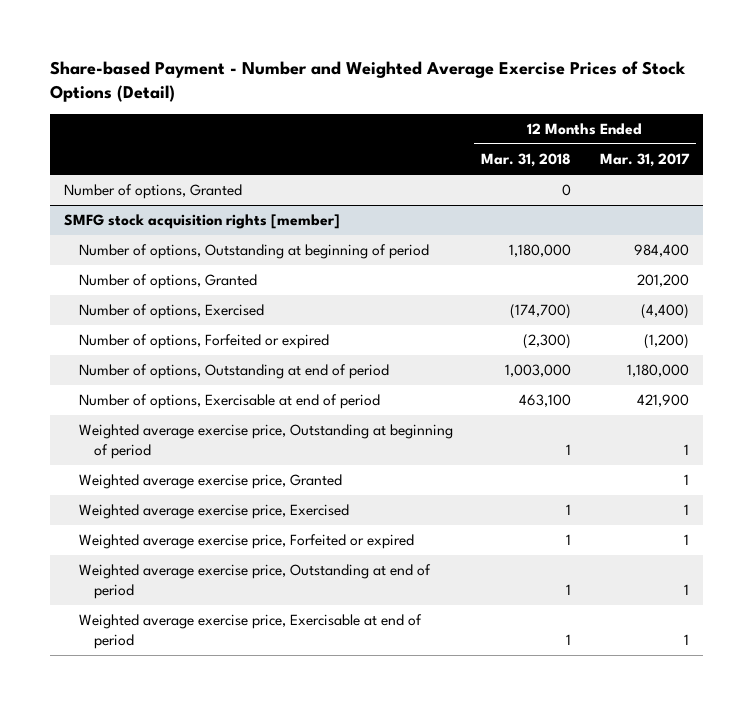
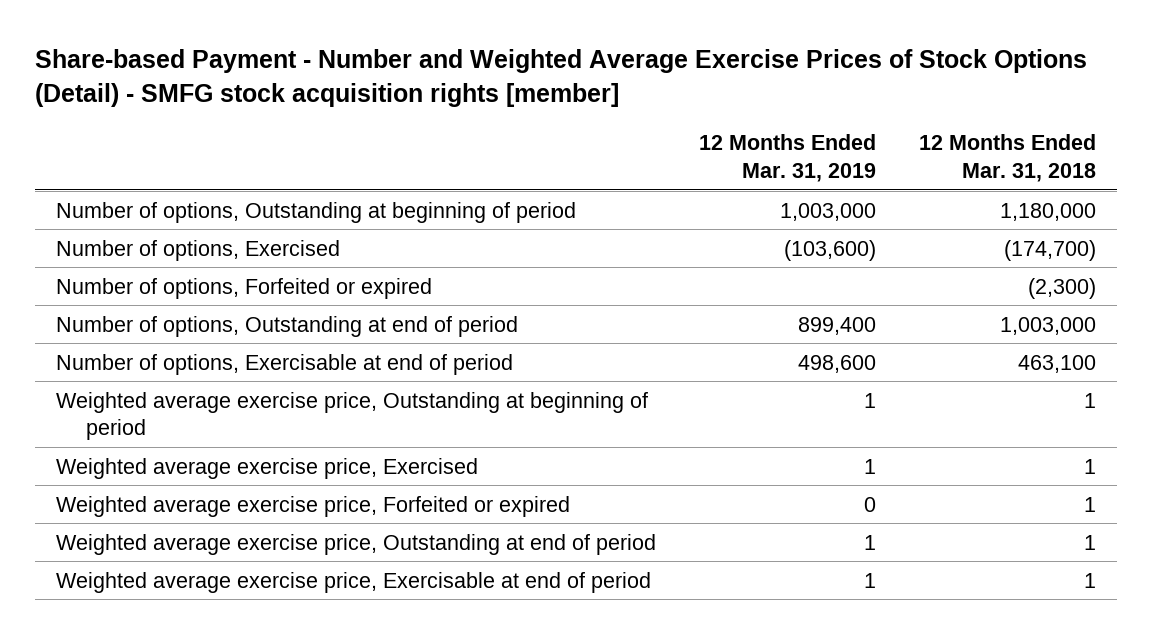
[49,60,686,102] Share-based Payment - Number and Weighted Average Exercise Prices of Stock Options (Detail) -> [34,49,1087,107] Share-based Payment - Number and Weighted Average Exercise Prices of Stock Options (Detail) - SMFG stock acquisition rights [member]
[599,153,690,168] Mar. 31, 2017 -> none
none -> [699,134,877,182] 12 Months Ended Mar. 31, 2019
[63,184,242,200] Number of options, Granted -> none
[63,214,340,230] SMFG stock acquisition rights [member] -> none
[79,274,258,290] Number of options, Granted -> none
[79,474,343,490] Weighted average exercise price, Granted -> none

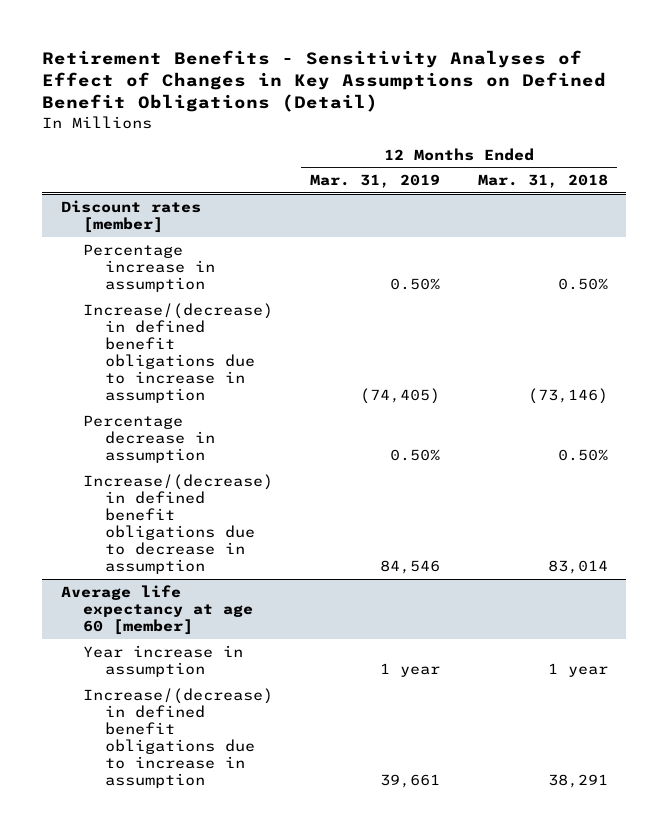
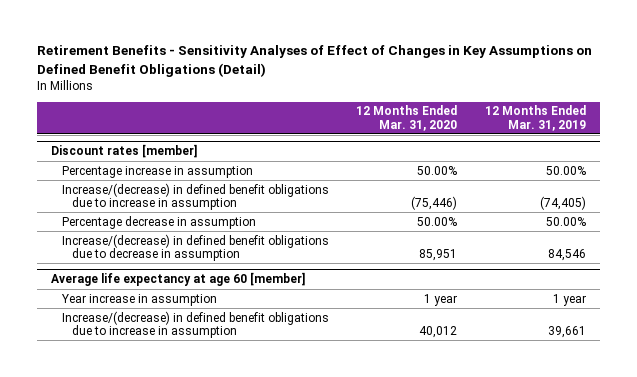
[477,174,608,189] Mar. 31, 2018 -> none
none -> [356,105,458,131] 12 Months Ended Mar. 31, 2020
[390,277,441,290] 0.50% -> [546,165,587,175] 50.00%
[390,448,441,461] 0.50% -> [546,216,587,226] 50.00%

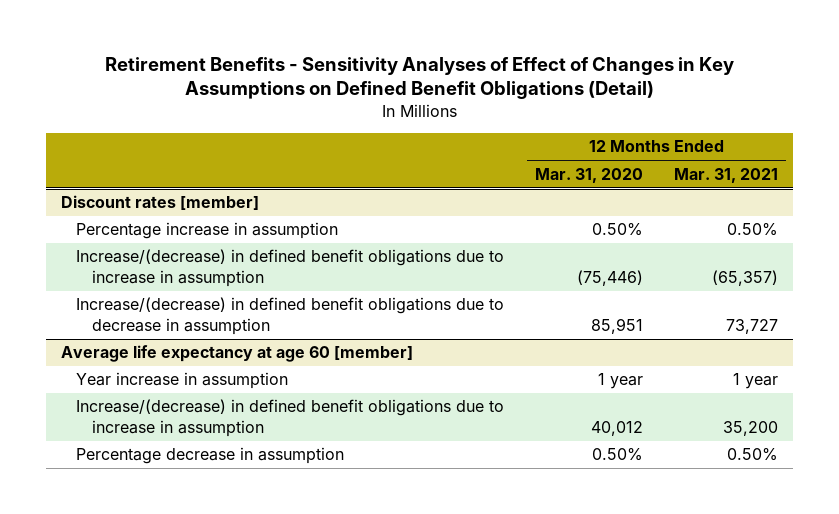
[485,105,587,131] 12 Months Ended Mar. 31, 2019 -> none
none -> [673,167,778,183] Mar. 31, 2021
[417,165,458,175] 50.00% -> [592,223,644,237] 0.50%
[61,215,256,229] Percentage decrease in assumption -> none
none -> [76,447,345,465] Percentage decrease in assumption

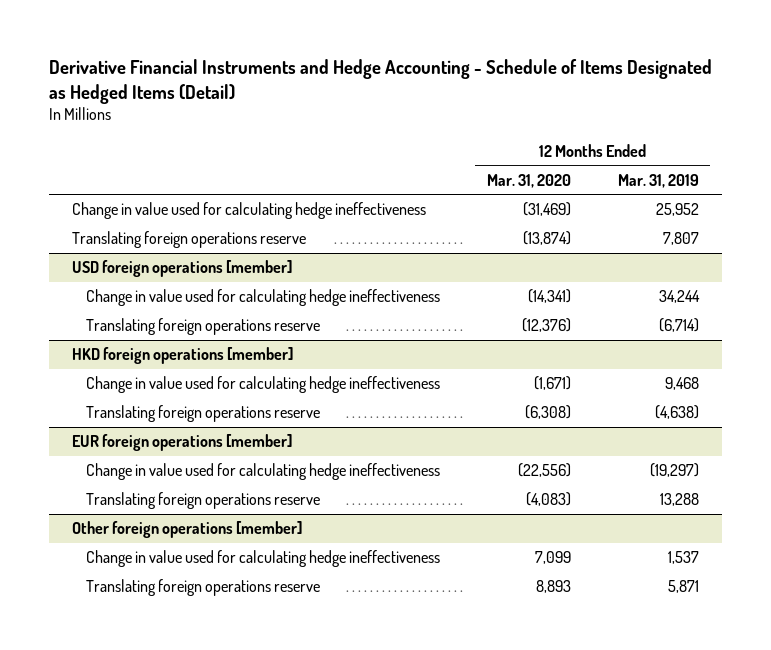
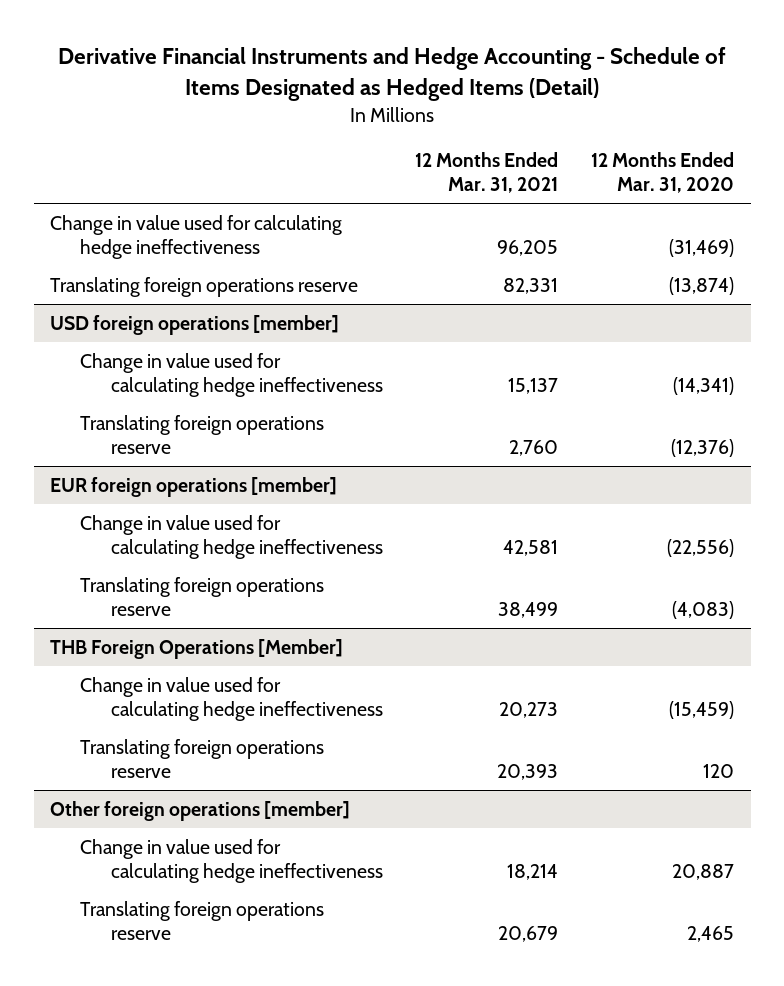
[617,173,699,188] Mar. 31, 2019 -> none
none -> [415,151,559,194] 12 Months Ended Mar. 31, 2021
[72,347,294,365] HKD foreign operations [member] -> none
[85,376,440,394] Change in value used for calculating hedge ineffectiveness -> none
[85,405,320,423] Translating foreign operations reserve -> none
none -> [50,638,344,659] THB Foreign Operations [Member]
none -> [80,676,383,722] Change in value used for calculating hedge ineffectiveness
none -> [80,738,325,779] Translating foreign operations reserve
[534,551,571,565] 7,099 -> [672,864,735,881] 20,887
[535,580,571,594] 8,893 -> [687,926,735,943] 2,465

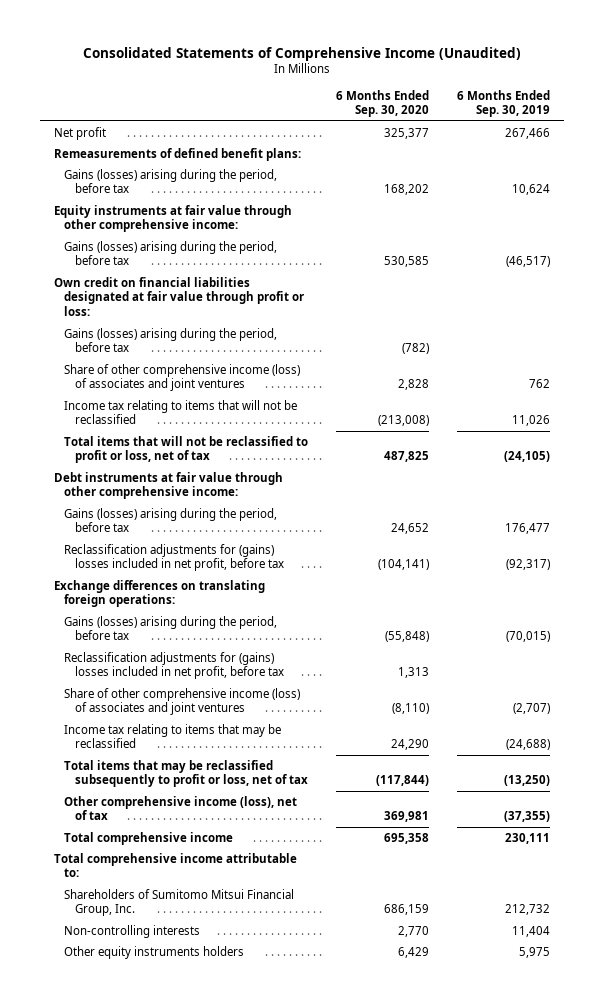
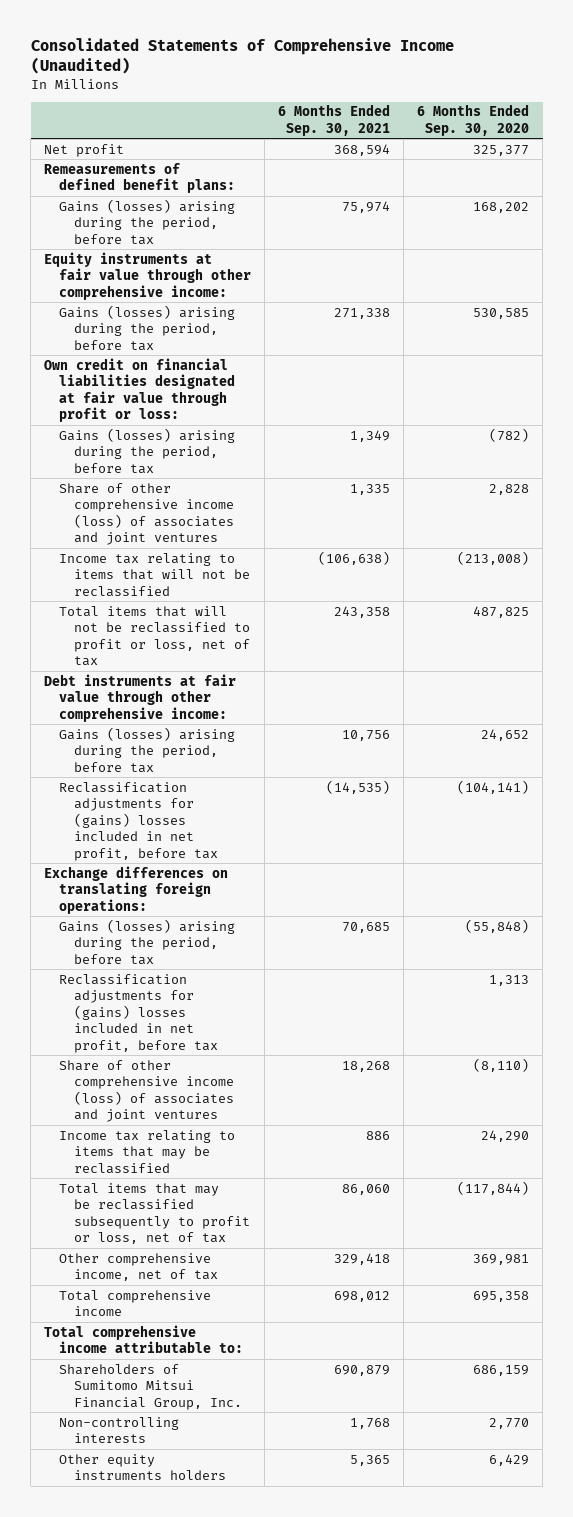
[457,89,551,118] 6 Months Ended Sep. 30, 2019 -> none
none -> [278,104,391,136] 6 Months Ended Sep. 30, 2021
[64,795,298,821] Other comprehensive income (loss), net of tax -> [59,1252,219,1282] Other comprehensive income, net of tax

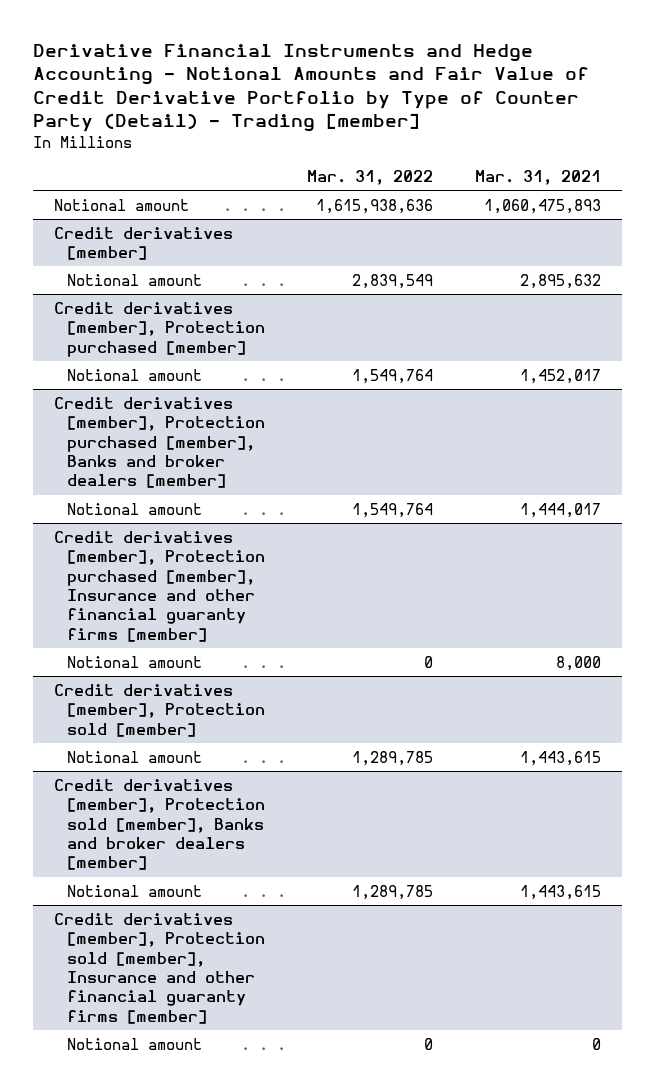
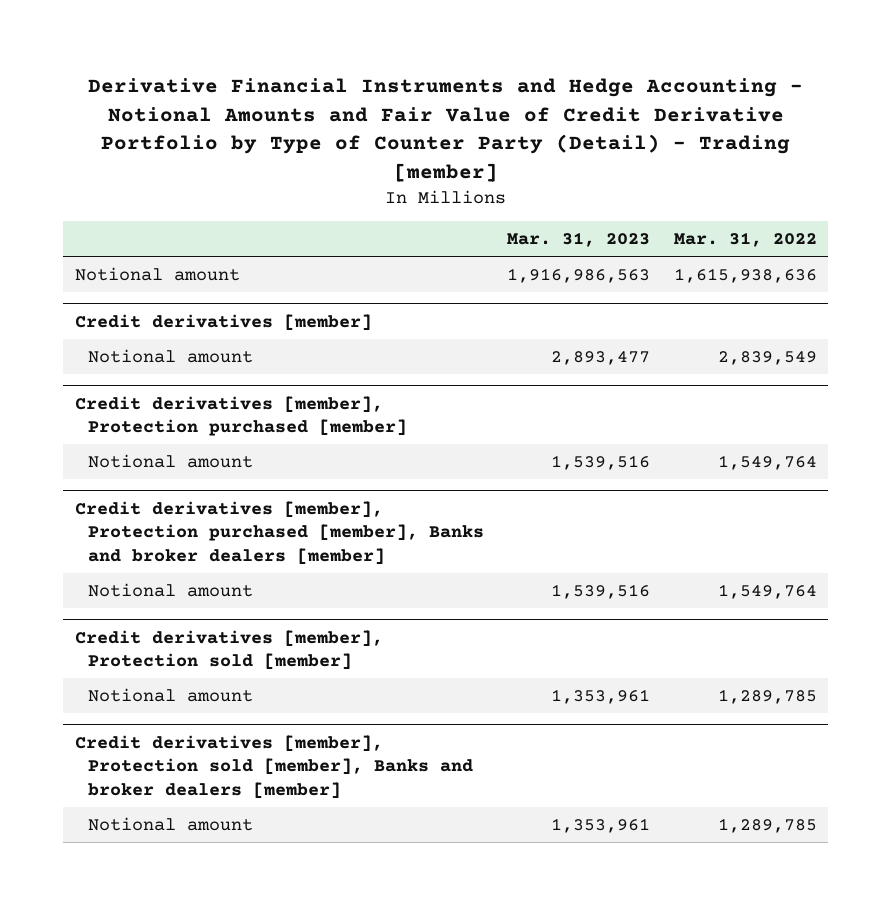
[474,170,601,186] Mar. 31, 2021 -> none
none -> [507,232,651,248] Mar. 31, 2023
[54,530,266,642] Credit derivatives [member], Protection purchased [member], Insurance and other financial guaranty firms [member] -> none
[67,655,203,668] Notional amount -> none
[54,912,266,1024] Credit derivatives [member], Protection sold [member], Insurance and other financial guaranty firms [member] -> none
[67,1037,203,1050] Notional amount -> none

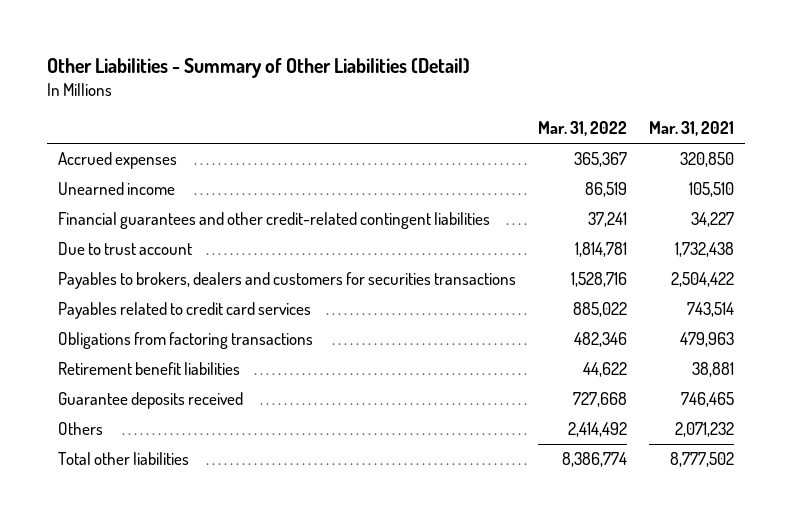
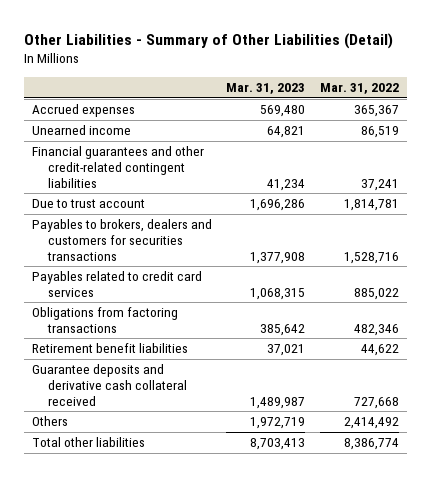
[648,121,734,137] Mar. 31, 2021 -> none
none -> [226,83,306,95] Mar. 31, 2023
[57,392,243,410] Guarantee deposits received -> [31,364,187,406] Guarantee deposits and derivative cash collateral received

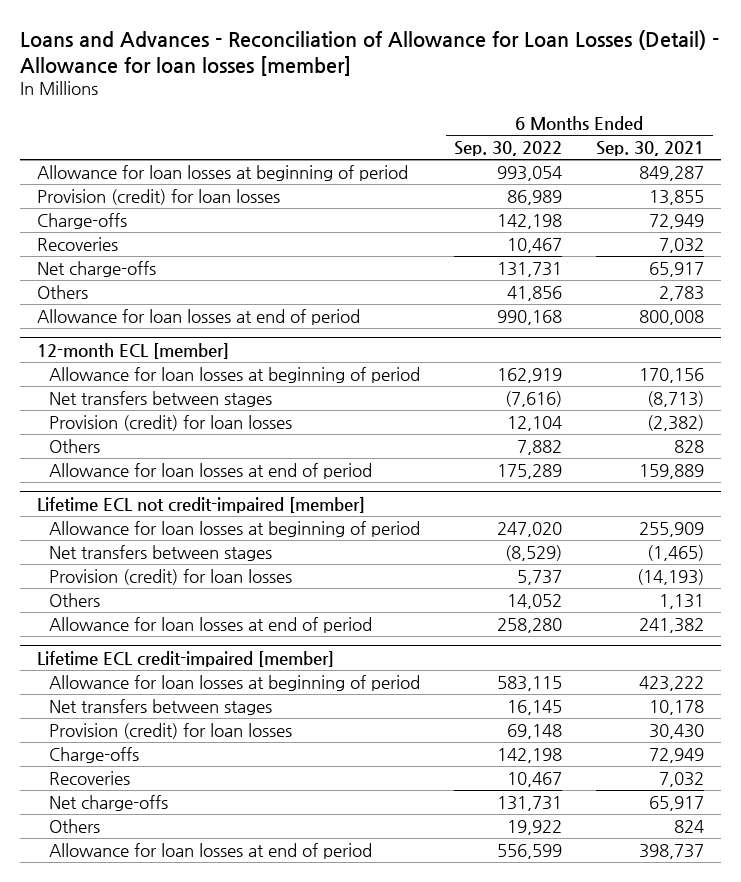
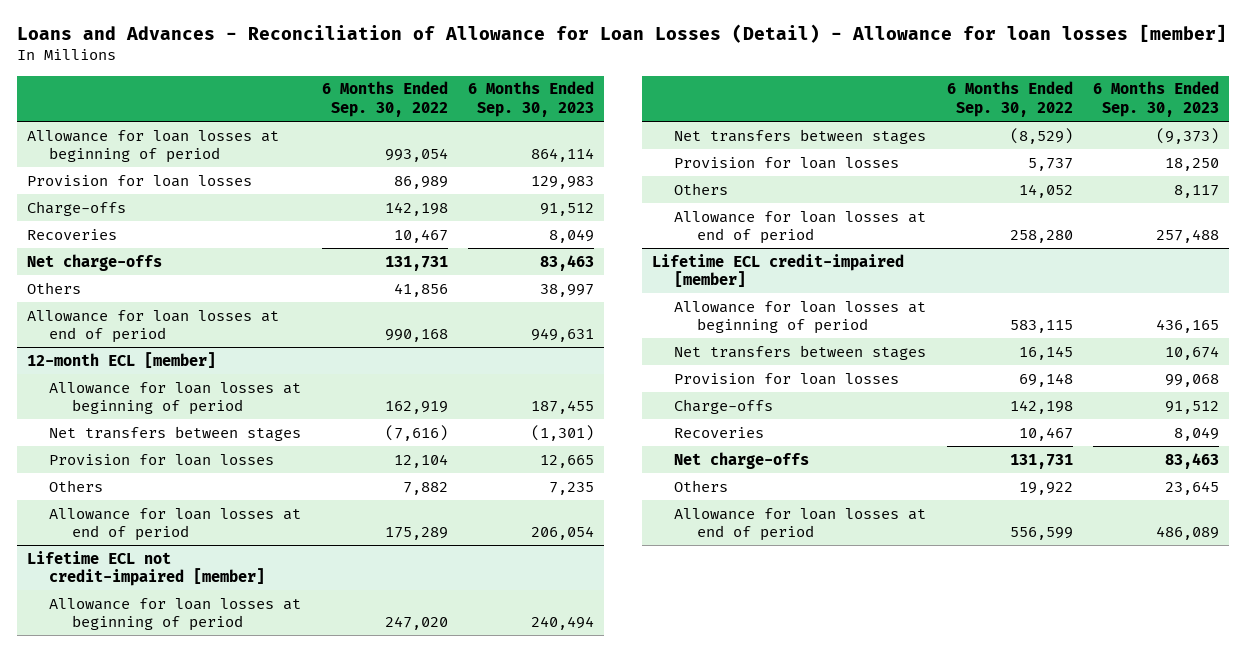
[596,141,705,157] Sep. 30, 2021 -> none
none -> [468,81,595,117] 6 Months Ended Sep. 30, 2023
[36,188,280,205] Provision (credit) for loan losses -> [27,174,253,187] Provision for loan losses
[49,414,293,431] Provision (credit) for loan losses -> [49,453,275,466] Provision for loan losses
[49,568,293,585] Provision (credit) for loan losses -> [674,156,900,169] Provision for loan losses
[49,722,293,739] Provision (credit) for loan losses -> [674,372,900,385] Provision for loan losses

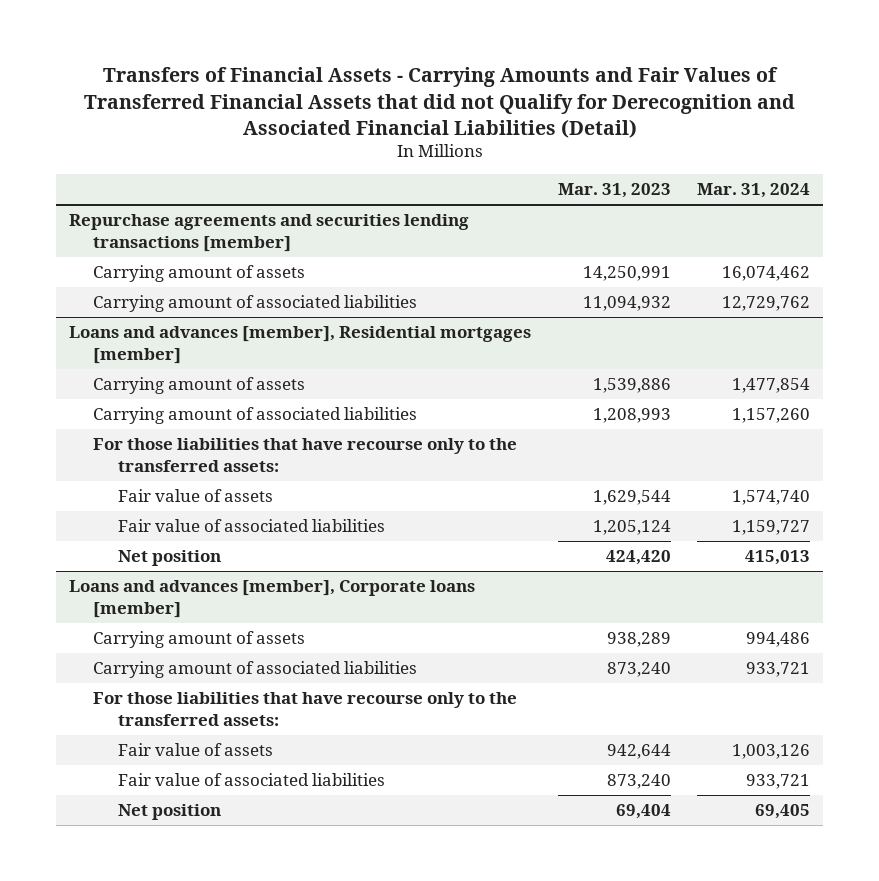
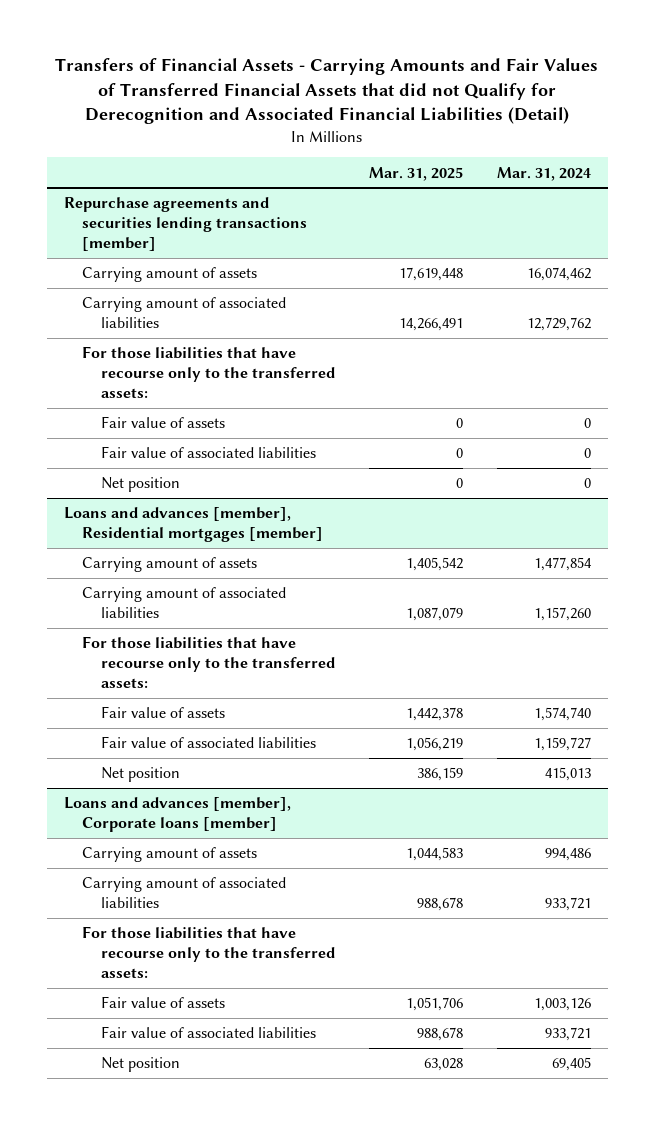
[557,183,671,199] Mar. 31, 2023 -> none
none -> [368,166,463,181] Mar. 31, 2025
none -> [82,346,335,399] For those liabilities that have recourse only to the transferred assets:
none -> [100,416,225,429] Fair value of assets
none -> [100,446,316,459] Fair value of associated liabilities
none -> [100,477,180,493] Net position

